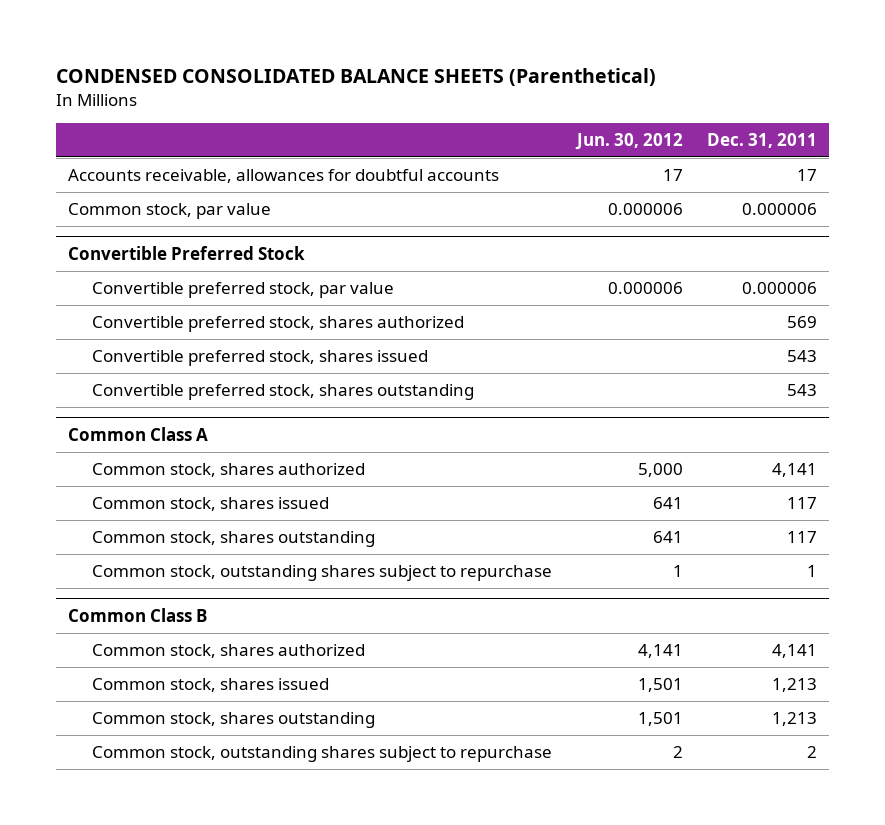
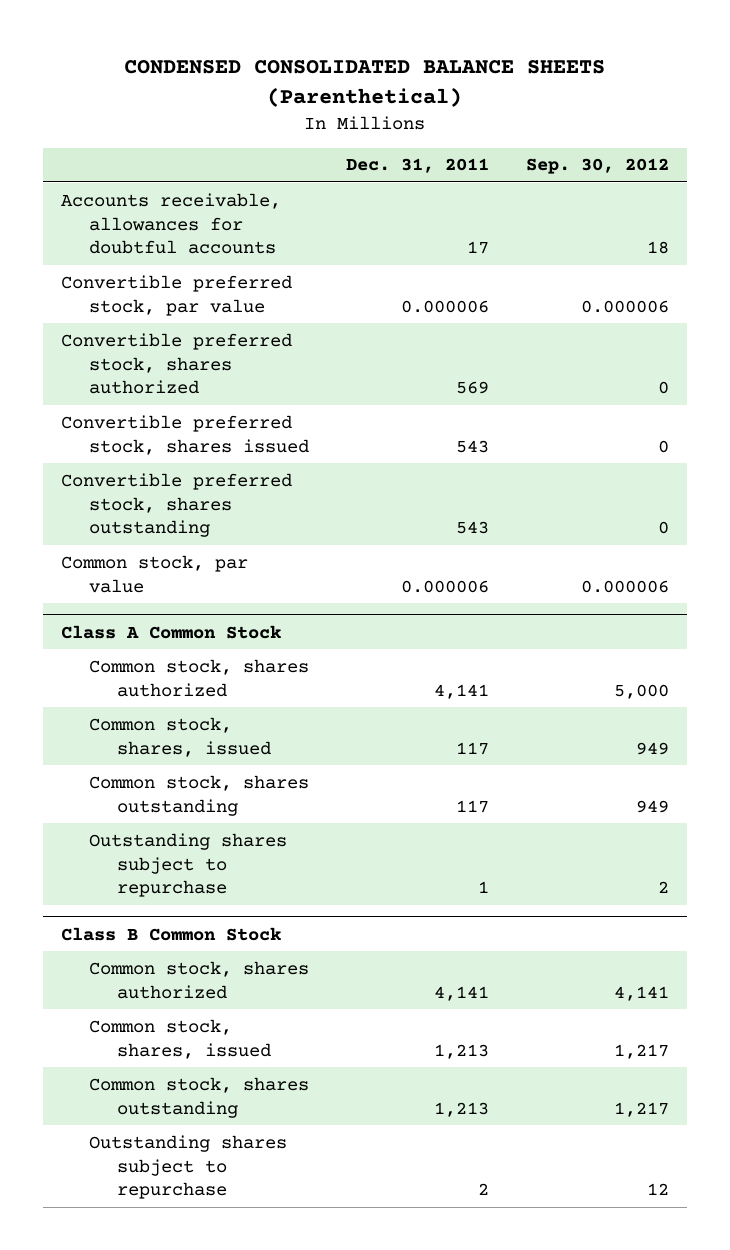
[574,133,683,151] Jun. 30, 2012 -> none
none -> [525,158,669,175] Sep. 30, 2012
[68,246,306,261] Convertible Preferred Stock -> none
[68,203,272,220] Common stock, par value -> [61,554,249,593] Common stock, par value
[68,427,209,442] Common Class A -> [61,624,282,639] Class A Common Stock
[92,497,330,512] Common stock, shares issued -> [89,716,271,757] Common stock, shares, issued
[92,565,553,582] Common stock, outstanding shares subject to repurchase -> [89,832,288,898] Outstanding shares subject to repurchase
[68,608,208,623] Common Class B -> [61,926,282,941] Class B Common Stock
[92,678,330,693] Common stock, shares issued -> [89,1018,271,1059] Common stock, shares, issued
[92,746,553,763] Common stock, outstanding shares subject to repurchase -> [89,1134,288,1200] Outstanding shares subject to repurchase

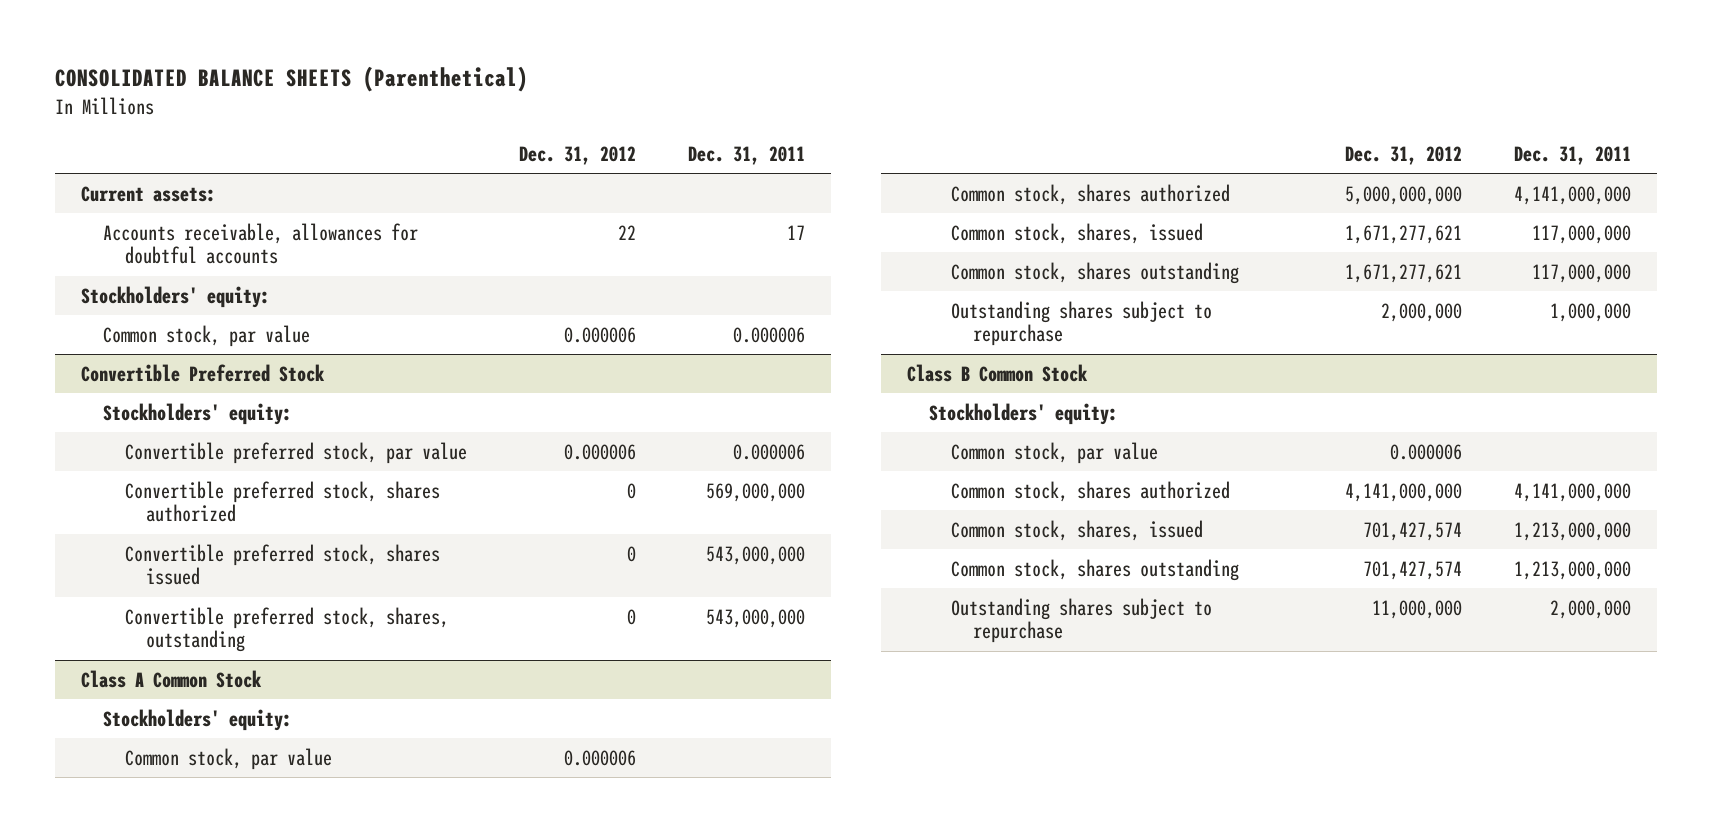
[123,59,605,107] CONDENSED CONSOLIDATED BALANCE SHEETS (Parenthetical) -> [54,66,528,93] CONSOLIDATED BALANCE SHEETS (Parenthetical)
[525,158,669,175] Sep. 30, 2012 -> none
none -> [518,145,636,165] Dec. 31, 2012
none -> [80,185,216,202] Current assets:
[61,274,293,316] Convertible preferred stock, par value -> none
[61,332,293,395] Convertible preferred stock, shares authorized -> none
[61,414,310,455] Convertible preferred stock, shares issued -> none
[61,472,293,538] Convertible preferred stock, shares outstanding -> none
none -> [80,285,270,308] Stockholders' equity:
none -> [80,363,325,382] Convertible Preferred Stock
none -> [102,402,292,425] Stockholders' equity:
none -> [124,441,467,464] Convertible preferred stock, par value
none -> [124,480,440,523] Convertible preferred stock, shares authorized
none -> [124,543,440,586] Convertible preferred stock, shares issued
none -> [124,606,449,653] Convertible preferred stock, shares, outstanding
none -> [102,708,292,731] Stockholders' equity:
none -> [124,747,332,770] Common stock, par value
[433,683,489,699] 4,141 -> [1513,185,1631,205] 4,141,000,000
[455,741,489,755] 117 -> [1531,224,1631,244] 117,000,000
[455,799,489,813] 117 -> [1531,263,1631,283] 117,000,000
[477,881,489,894] 1 -> [1549,302,1631,322] 1,000,000
none -> [929,402,1119,425] Stockholders' equity:
none -> [950,441,1158,464] Common stock, par value
[433,985,489,1001] 4,141 -> [1513,482,1631,502] 4,141,000,000
[433,1043,489,1059] 1,213 -> [1513,521,1631,541] 1,213,000,000
[433,1101,489,1117] 1,213 -> [1513,560,1631,580] 1,213,000,000
[477,1183,489,1196] 2 -> [1549,599,1631,619] 2,000,000

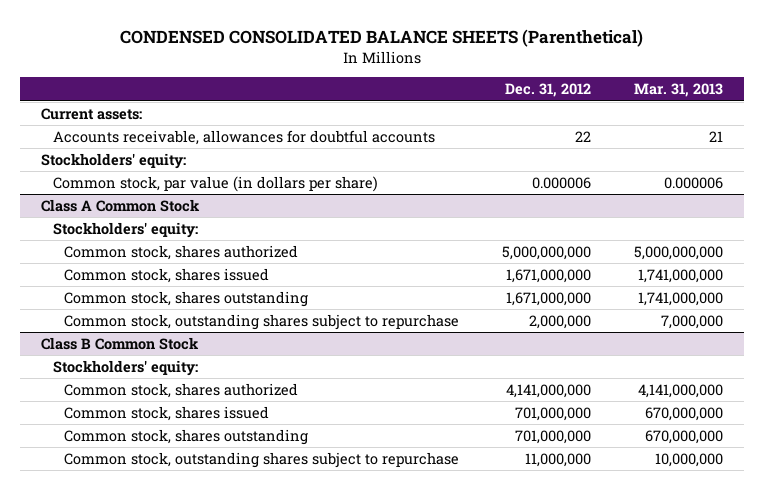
[54,66,528,93] CONSOLIDATED BALANCE SHEETS (Parenthetical) -> [120,28,644,47] CONDENSED CONSOLIDATED BALANCE SHEETS (Parenthetical)
[687,145,805,165] Dec. 31, 2011 -> none
none -> [634,83,724,98] Mar. 31, 2013
[80,363,325,382] Convertible Preferred Stock -> none
[102,402,292,425] Stockholders' equity: -> none
[124,441,467,464] Convertible preferred stock, par value -> none
[124,480,440,523] Convertible preferred stock, shares authorized -> none
[124,543,440,586] Convertible preferred stock, shares issued -> none
[124,606,449,653] Convertible preferred stock, shares, outstanding -> none
[102,324,310,347] Common stock, par value -> [52,175,378,192] Common stock, par value (in dollars per share)
[124,747,332,770] Common stock, par value -> none
[950,222,1203,244] Common stock, shares, issued -> [64,267,270,283] Common stock, shares issued
[1344,224,1462,244] 1,671,277,621 -> [506,268,592,283] 1,671,000,000
[1344,263,1462,283] 1,671,277,621 -> [506,291,592,306] 1,671,000,000
[950,300,1212,347] Outstanding shares subject to repurchase -> [64,313,460,330] Common stock, outstanding shares subject to repurchase
[950,441,1158,464] Common stock, par value -> none
[950,519,1203,541] Common stock, shares, issued -> [64,405,270,421] Common stock, shares issued
[1362,521,1462,541] 701,427,574 -> [515,406,592,421] 701,000,000
[1362,560,1462,580] 701,427,574 -> [515,429,592,444] 701,000,000
[950,597,1212,644] Outstanding shares subject to repurchase -> [64,451,460,468] Common stock, outstanding shares subject to repurchase

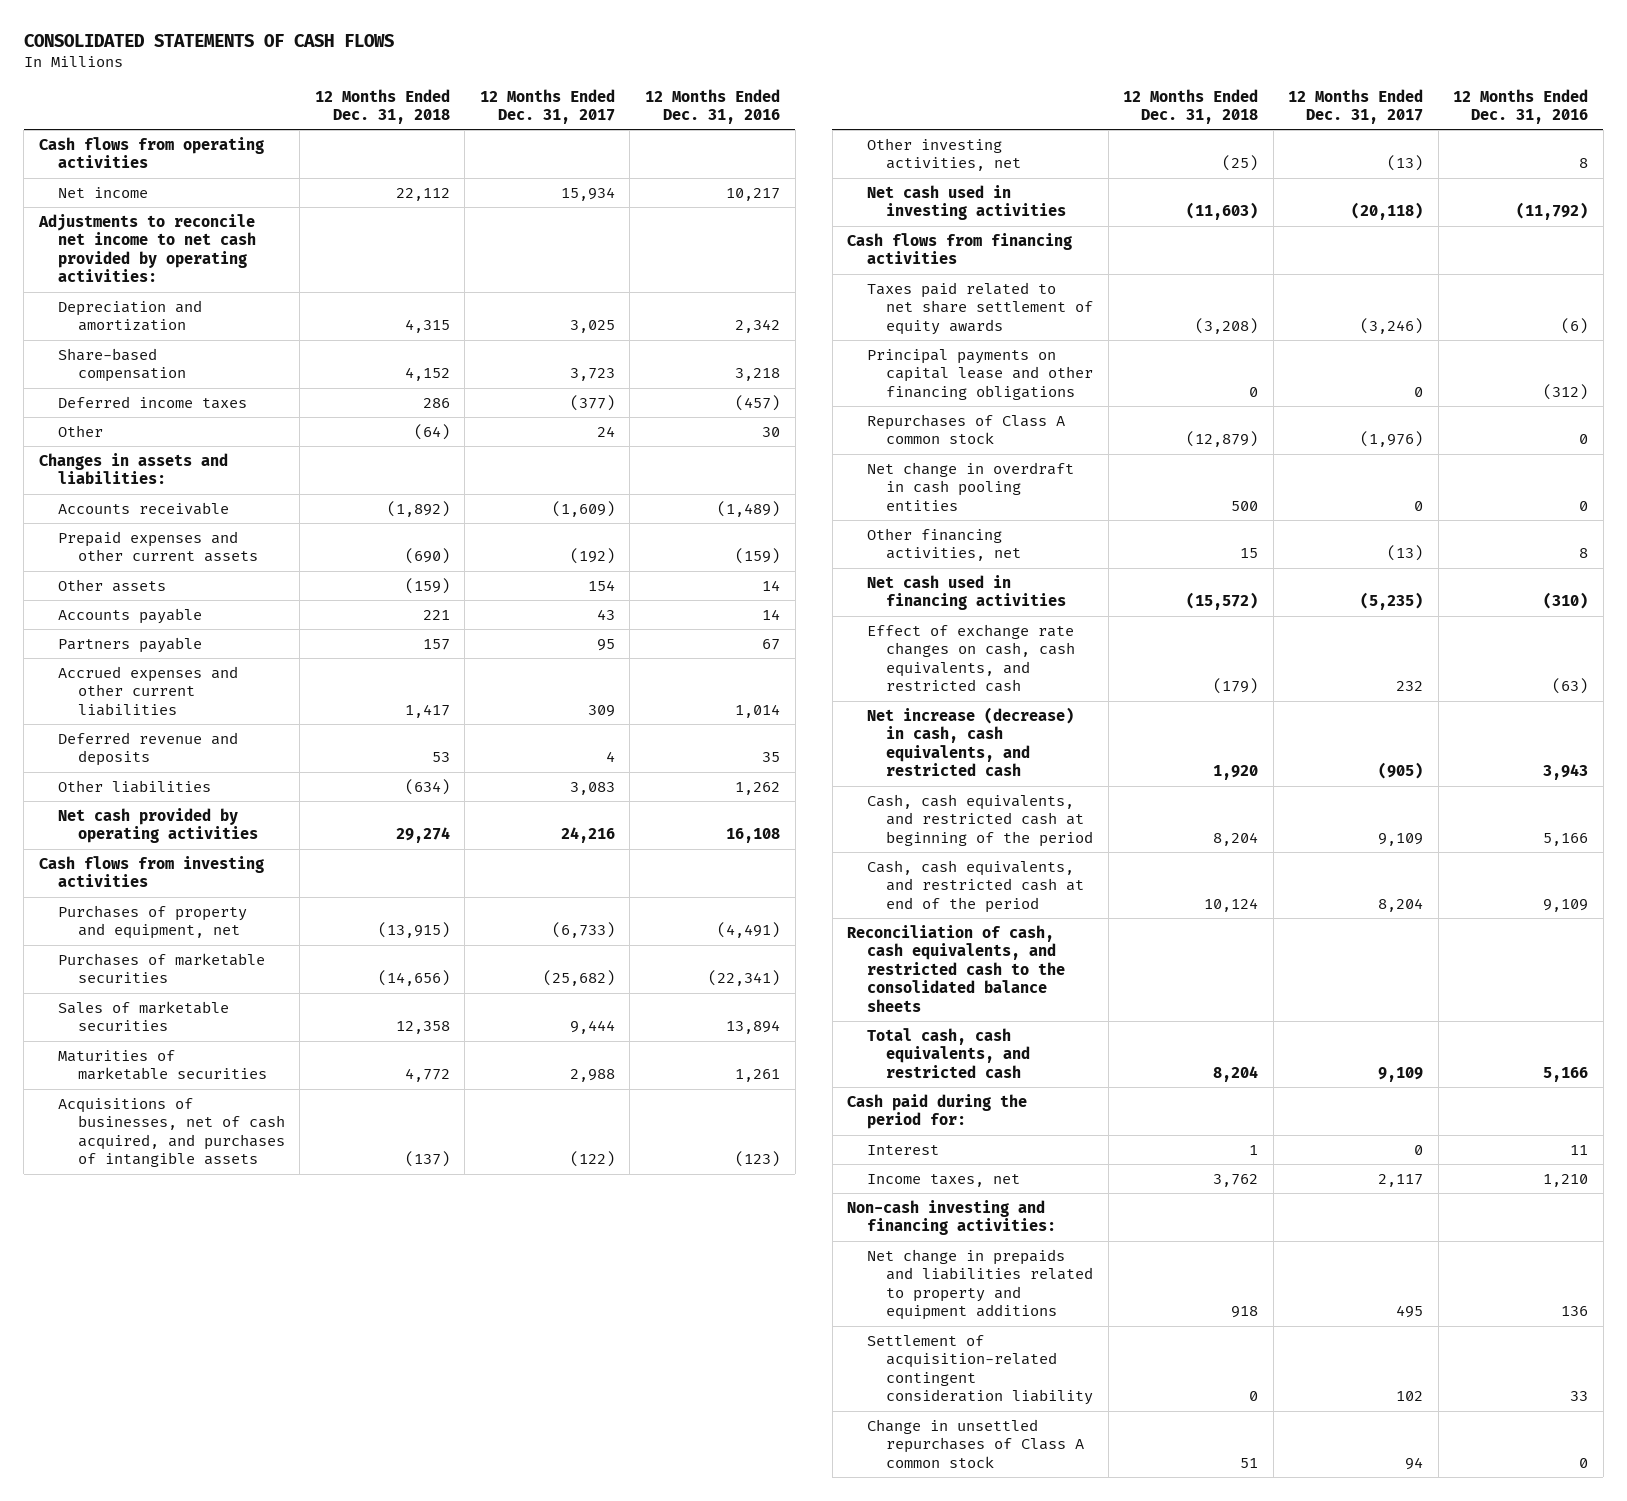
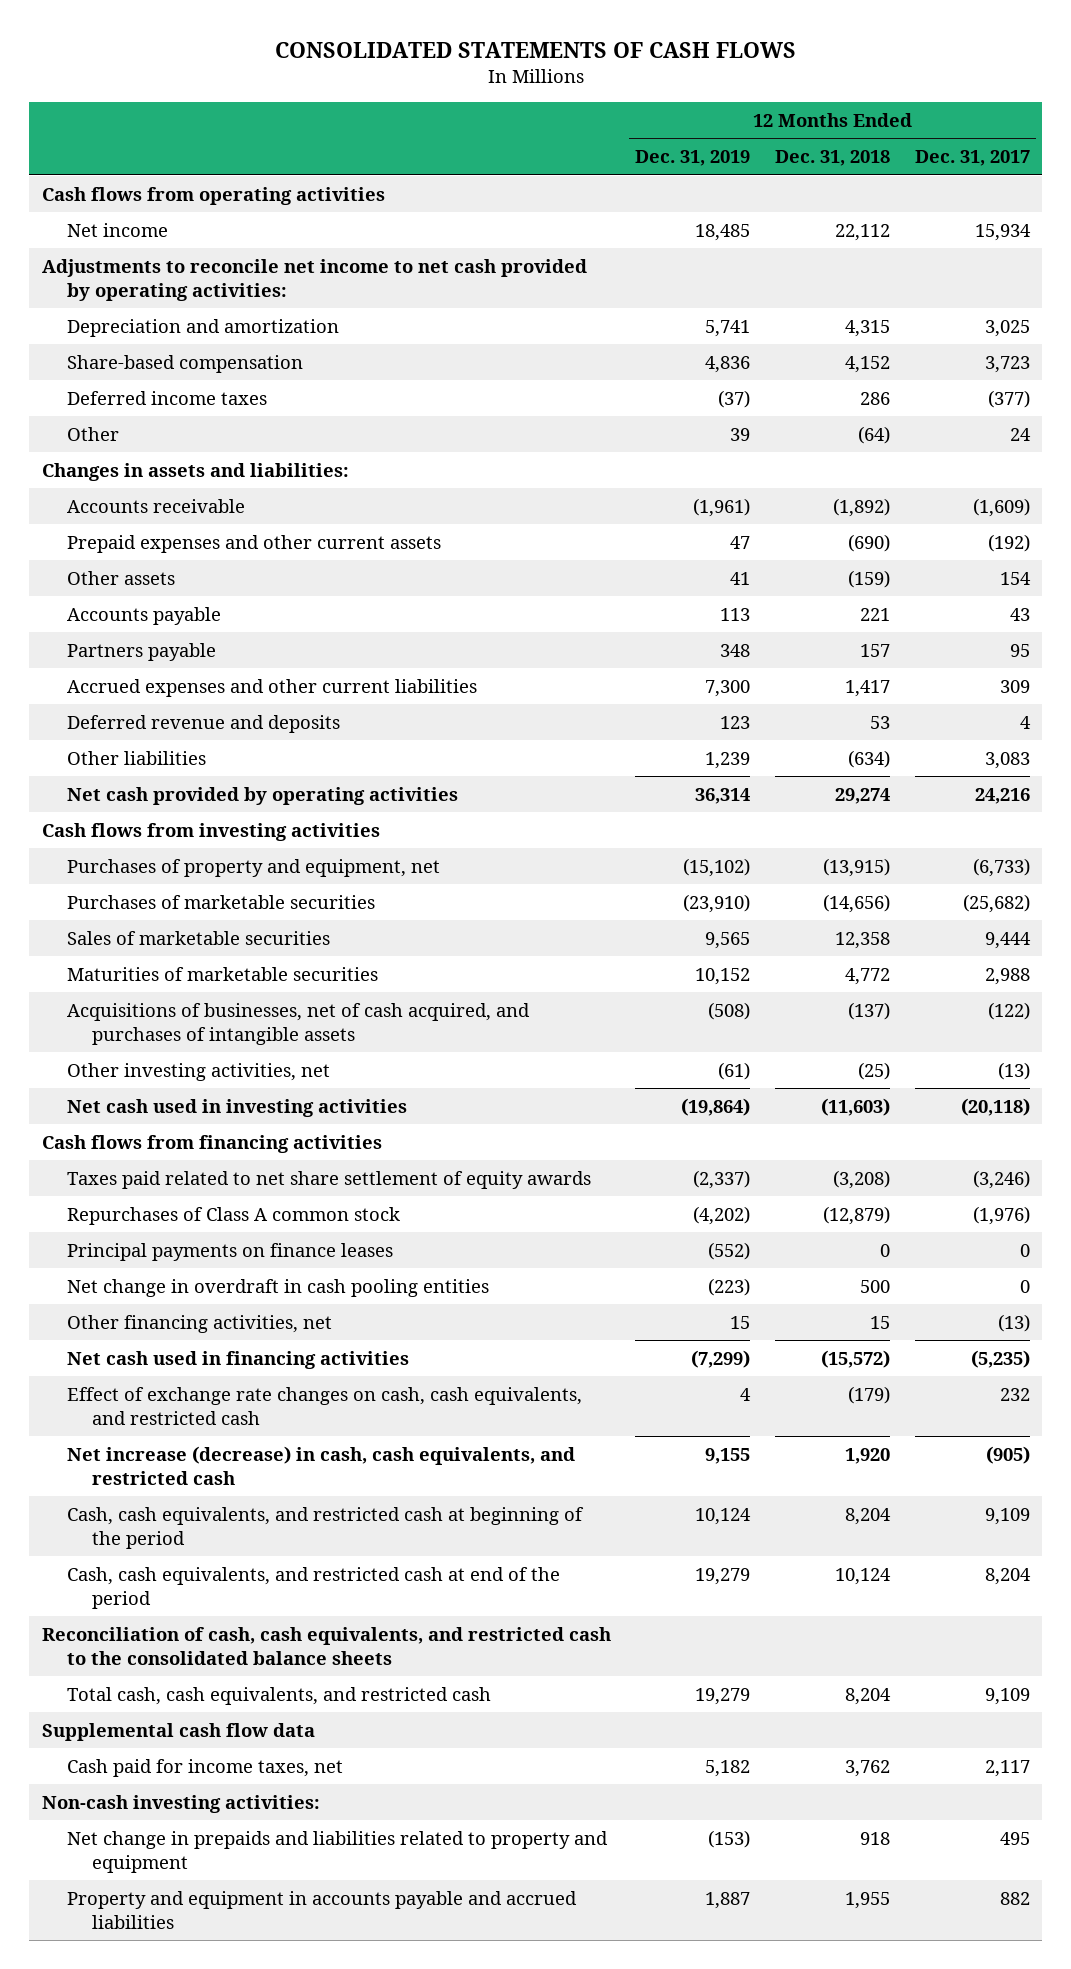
[645,88,781,125] 12 Months Ended Dec. 31, 2016 -> none
none -> [635,150,751,167] Dec. 31, 2019
[866,348,1093,400] Principal payments on capital lease and other financing obligations -> none
none -> [66,1242,393,1261] Principal payments on finance leases
[847,1093,1028,1130] Cash paid during the period for: -> none
[866,1144,939,1155] Interest -> none
[866,1334,1093,1406] Settlement of acquisition-related contingent consideration liability -> none
[866,1418,1084,1468] Change in unsettled repurchases of Class A common stock -> none
none -> [41,1722,315,1741] Supplemental cash flow data
[866,1173,1020,1187] Income taxes, net -> [66,1758,343,1777] Cash paid for income taxes, net
[847,1199,1056,1236] Non-cash investing and financing activities: -> [41,1794,320,1813] Non-cash investing activities:
[866,1248,1093,1321] Net change in prepaids and liabilities related to property and equipment additions -> [66,1830,608,1873] Net change in prepaids and liabilities related to property and equipment
none -> [66,1890,577,1929] Property and equipment in accounts payable and accrued liabilities

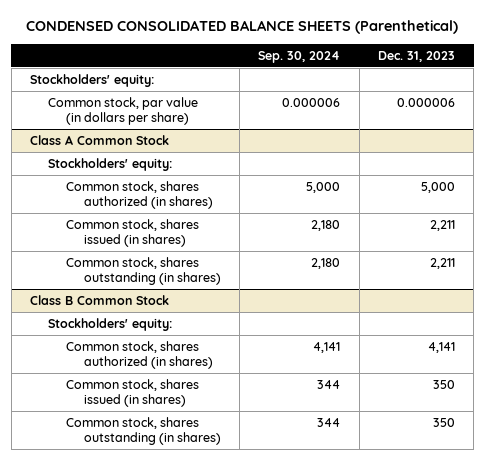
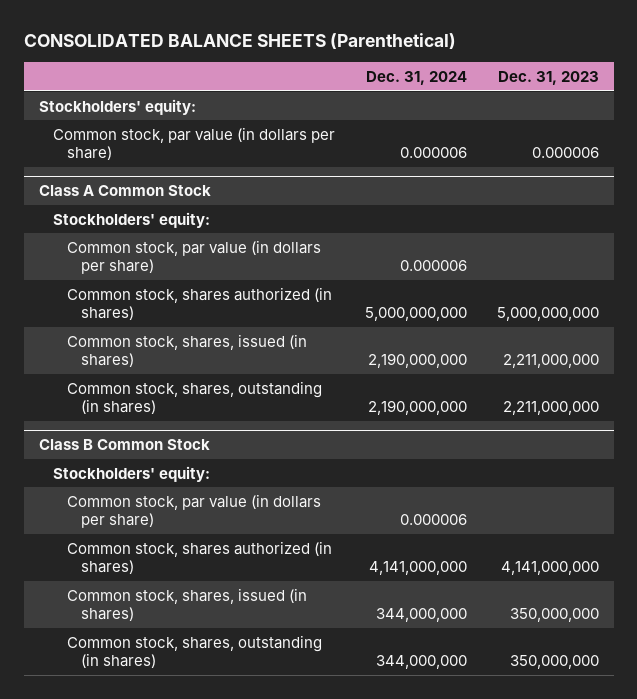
[26,19,459,34] CONDENSED CONSOLIDATED BALANCE SHEETS (Parenthetical) -> [23,33,456,50] CONSOLIDATED BALANCE SHEETS (Parenthetical)
[258,50,341,63] Sep. 30, 2024 -> none
none -> [365,71,467,86] Dec. 31, 2024
none -> [66,239,321,275] Common stock, par value (in dollars per share)
[420,181,455,193] 5,000 -> [496,307,599,322] 5,000,000,000
[65,218,199,248] Common stock, shares issued (in shares) -> [66,333,307,368] Common stock, shares, issued (in shares)
[429,219,455,231] 2,211 -> [502,354,599,369] 2,211,000,000
[65,256,221,286] Common stock, shares outstanding (in shares) -> [66,380,322,415] Common stock, shares, outstanding (in shares)
[429,257,455,269] 2,211 -> [502,401,599,416] 2,211,000,000
none -> [66,493,321,529] Common stock, par value (in dollars per share)
[427,341,455,353] 4,141 -> [500,561,599,576] 4,141,000,000
[65,378,199,408] Common stock, shares issued (in shares) -> [66,587,307,622] Common stock, shares, issued (in shares)
[432,379,455,389] 350 -> [509,608,599,623] 350,000,000
[65,416,221,446] Common stock, shares outstanding (in shares) -> [66,634,322,669] Common stock, shares, outstanding (in shares)
[432,417,455,427] 350 -> [509,655,599,670] 350,000,000

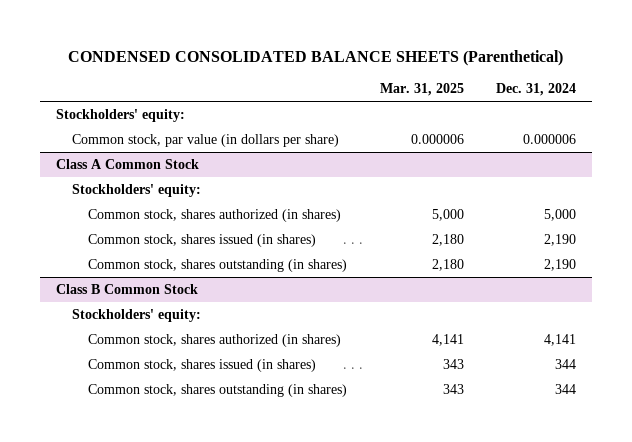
[23,33,456,50] CONSOLIDATED BALANCE SHEETS (Parenthetical) -> [68,49,564,66] CONDENSED CONSOLIDATED BALANCE SHEETS (Parenthetical)
[497,71,599,86] Dec. 31, 2023 -> none
none -> [379,83,464,97] Mar. 31, 2025
[66,239,321,275] Common stock, par value (in dollars per share) -> none
[364,307,467,322] 5,000,000,000 -> [543,209,576,222] 5,000
[66,333,307,368] Common stock, shares, issued (in shares) -> [88,234,317,248] Common stock, shares issued (in shares)
[367,353,467,369] 2,190,000,000 -> [543,234,576,247] 2,190
[66,380,322,415] Common stock, shares, outstanding (in shares) -> [88,259,348,273] Common stock, shares outstanding (in shares)
[367,400,467,416] 2,190,000,000 -> [543,259,576,272] 2,190
[66,493,321,529] Common stock, par value (in dollars per share) -> none
[368,561,467,576] 4,141,000,000 -> [543,334,576,347] 4,141
[66,587,307,622] Common stock, shares, issued (in shares) -> [88,359,317,373] Common stock, shares issued (in shares)
[375,608,467,623] 344,000,000 -> [554,359,576,370] 344
[66,634,322,669] Common stock, shares, outstanding (in shares) -> [88,384,348,398] Common stock, shares outstanding (in shares)
[375,655,467,670] 344,000,000 -> [554,384,576,395] 344

